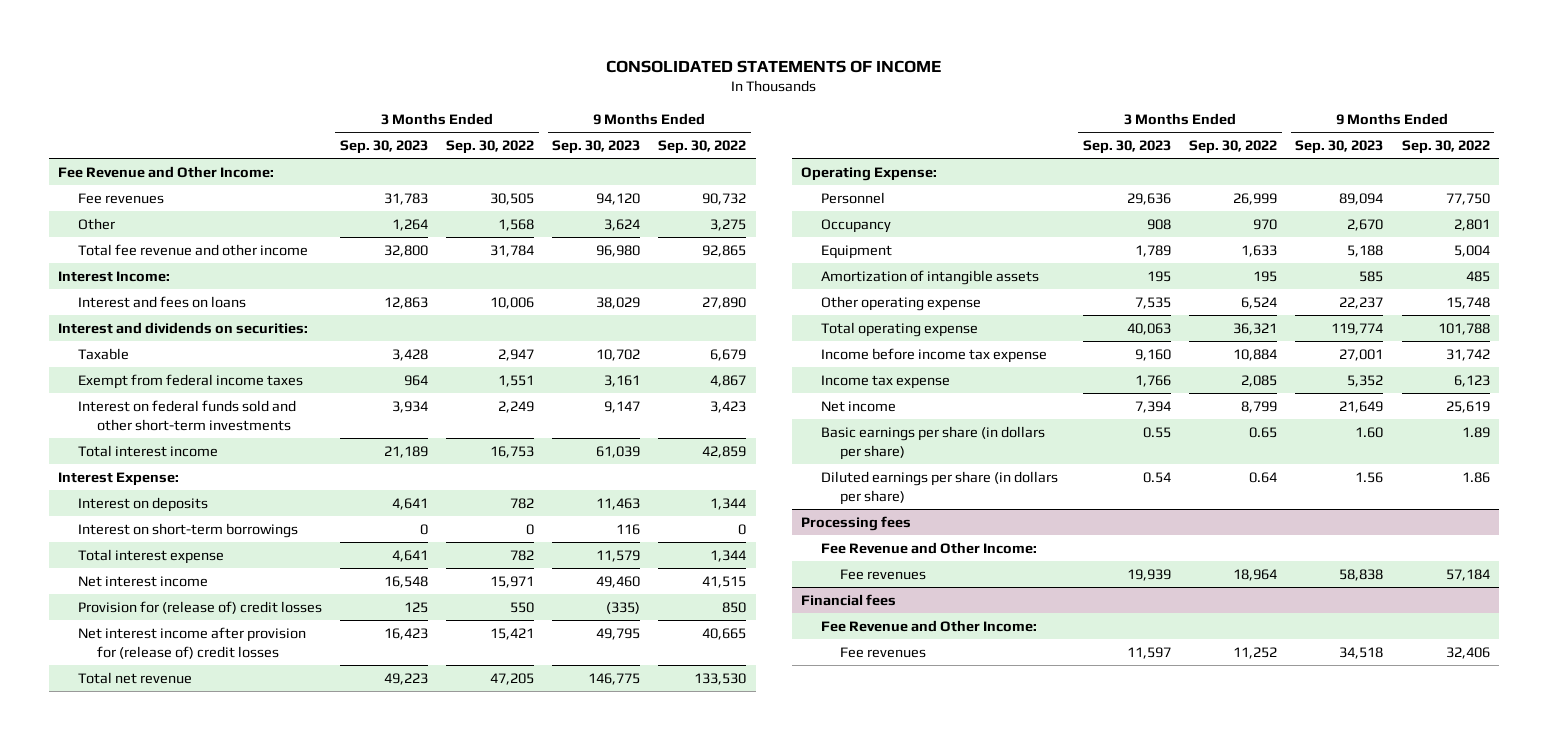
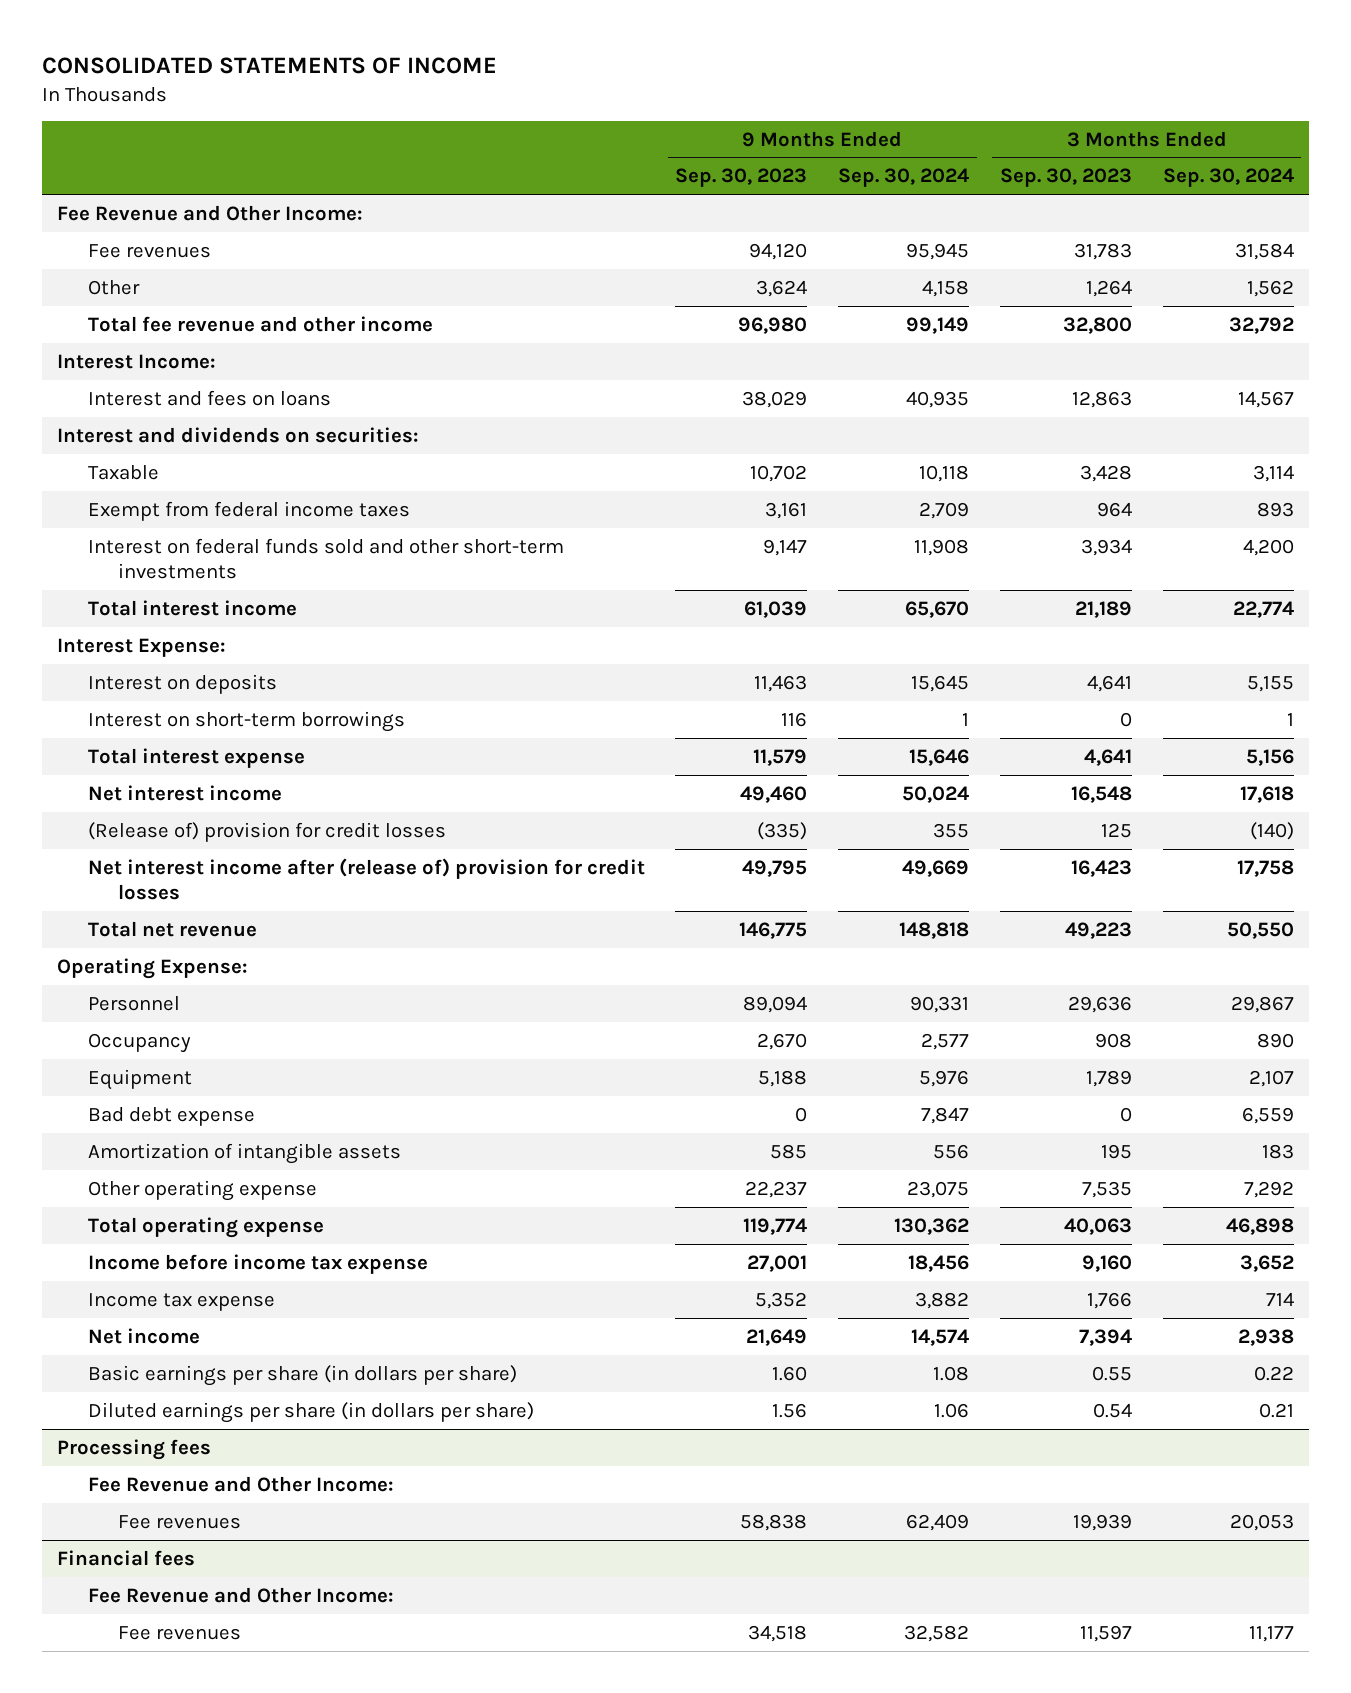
[446,139,535,154] Sep. 30, 2022 -> none
[658,139,747,154] Sep. 30, 2022 -> none
none -> [838,168,970,188] Sep. 30, 2024
none -> [1162,168,1294,188] Sep. 30, 2024
[77,600,322,614] Provision for (release of) credit losses -> [87,821,446,842] (Release of) provision for credit losses
[77,626,306,659] Net interest income after provision for (release of) credit losses -> [87,857,645,900] Net interest income after (release of) provision for credit losses
none -> [87,1106,255,1126] Bad debt expense

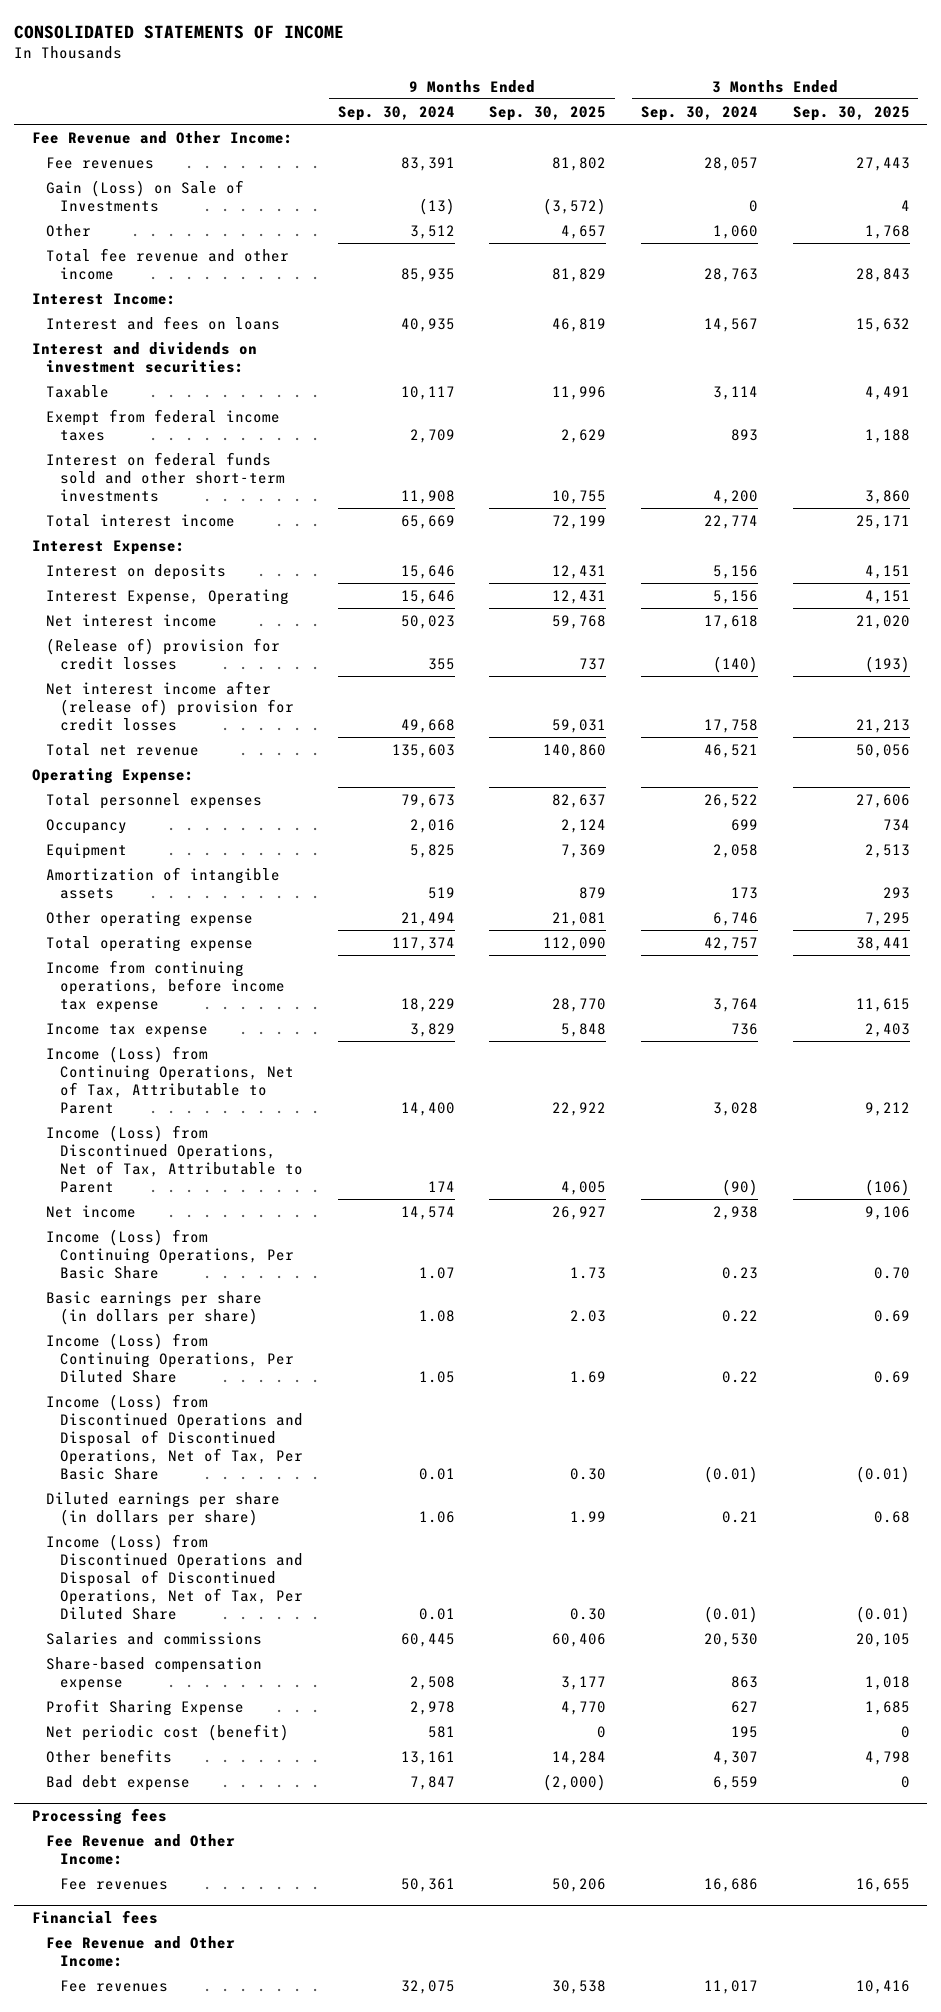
[675,168,808,188] Sep. 30, 2023 -> none
[999,168,1132,188] Sep. 30, 2023 -> none
none -> [489,105,607,121] Sep. 30, 2025
none -> [792,105,910,121] Sep. 30, 2025
[906,242,970,260] 95,945 -> [400,156,455,171] 83,391
[1234,242,1294,260] 31,584 -> [704,156,759,171] 28,057
none -> [45,179,244,213] Gain (Loss) on Sale of Investments
[922,279,970,297] 4,158 -> [409,224,455,239] 3,512
[1246,279,1294,297] 1,562 -> [713,224,759,239] 1,060
[906,316,970,334] 99,149 -> [400,268,455,283] 85,935
[1228,316,1294,334] 32,792 -> [704,268,759,283] 28,763
[57,426,420,443] Interest and dividends on securities: -> [31,341,257,374] Interest and dividends on investment securities:
[919,464,970,482] 10,118 -> [400,385,455,400] 10,117
[905,600,970,618] 65,670 -> [400,514,455,529] 65,669
[87,710,405,732] Interest on short-term borrowings -> none
[911,674,970,692] 15,645 -> [400,564,455,579] 15,646
[1246,675,1294,692] 5,155 -> [713,564,759,579] 5,156
[87,747,305,768] Total interest expense -> [45,588,289,605] Interest Expense, Operating
[902,785,970,803] 50,024 -> [400,614,455,629] 50,023
[902,859,970,877] 49,669 -> [400,719,455,734] 49,668
[899,921,970,939] 148,818 -> [391,743,455,758] 135,603
[1226,921,1294,939] 50,550 -> [704,743,759,758] 46,521
[87,995,180,1011] Personnel -> [45,792,262,809] Total personnel expenses
[910,995,970,1013] 90,331 -> [400,793,455,808] 79,673
[1230,995,1294,1013] 29,867 -> [704,793,759,808] 26,522
[921,1032,970,1050] 2,577 -> [409,818,455,833] 2,016
[1256,1032,1294,1048] 890 -> [731,818,759,831] 699
[919,1069,970,1087] 5,976 -> [409,843,455,858] 5,825
[1248,1069,1294,1087] 2,107 -> [713,843,759,858] 2,058
[933,1143,970,1159] 556 -> [427,887,455,900] 519
[1261,1143,1294,1159] 183 -> [731,887,759,900] 173
[907,1180,970,1198] 23,075 -> [400,911,455,926] 21,494
[1243,1180,1294,1198] 7,292 -> [713,911,759,926] 6,746
[894,1217,970,1235] 130,362 -> [391,936,455,951] 117,374
[1225,1217,1294,1235] 46,898 -> [704,936,759,951] 42,757
[87,1253,428,1274] Income before income tax expense -> [45,959,286,1014] Income from continuing operations, before income tax expense
[908,1254,970,1272] 18,456 -> [400,998,455,1013] 18,229
[1239,1254,1294,1272] 3,652 -> [713,998,759,1013] 3,764
[915,1291,970,1309] 3,882 -> [409,1022,455,1037] 3,829
[1265,1291,1294,1306] 714 -> [731,1022,759,1035] 736
none -> [45,1045,295,1115] Income (Loss) from Continuing Operations, Net of Tax, Attributable to Parent
none -> [45,1124,304,1194] Income (Loss) from Discontinued Operations, Net of Tax, Attributable to Parent
none -> [45,1228,295,1280] Income (Loss) from Continuing Operations, Per Basic Share
none -> [45,1332,295,1384] Income (Loss) from Continuing Operations, Per Diluted Share
none -> [45,1393,304,1481] Income (Loss) from Discontinued Operations and Disposal of Discontinued Operations, Net of Tax, Per Basic Share
none -> [45,1533,304,1621] Income (Loss) from Discontinued Operations and Disposal of Discontinued Operations, Net of Tax, Per Diluted Share
none -> [45,1631,262,1645] Salaries and commissions
none -> [45,1656,262,1692] Share-based compensation expense
none -> [45,1698,244,1716] Profit Sharing Expense
none -> [45,1723,289,1741] Net periodic cost (benefit)
none -> [45,1748,172,1763] Other benefits
[87,1106,255,1126] Bad debt expense -> [45,1774,190,1791] Bad debt expense
[906,1513,970,1531] 62,409 -> [400,1877,455,1892] 50,361
[1229,1513,1294,1531] 20,053 -> [704,1877,759,1892] 16,686
[904,1624,970,1642] 32,582 -> [400,1979,455,1994] 32,075
[1248,1625,1294,1642] 11,177 -> [704,1979,759,1994] 11,017

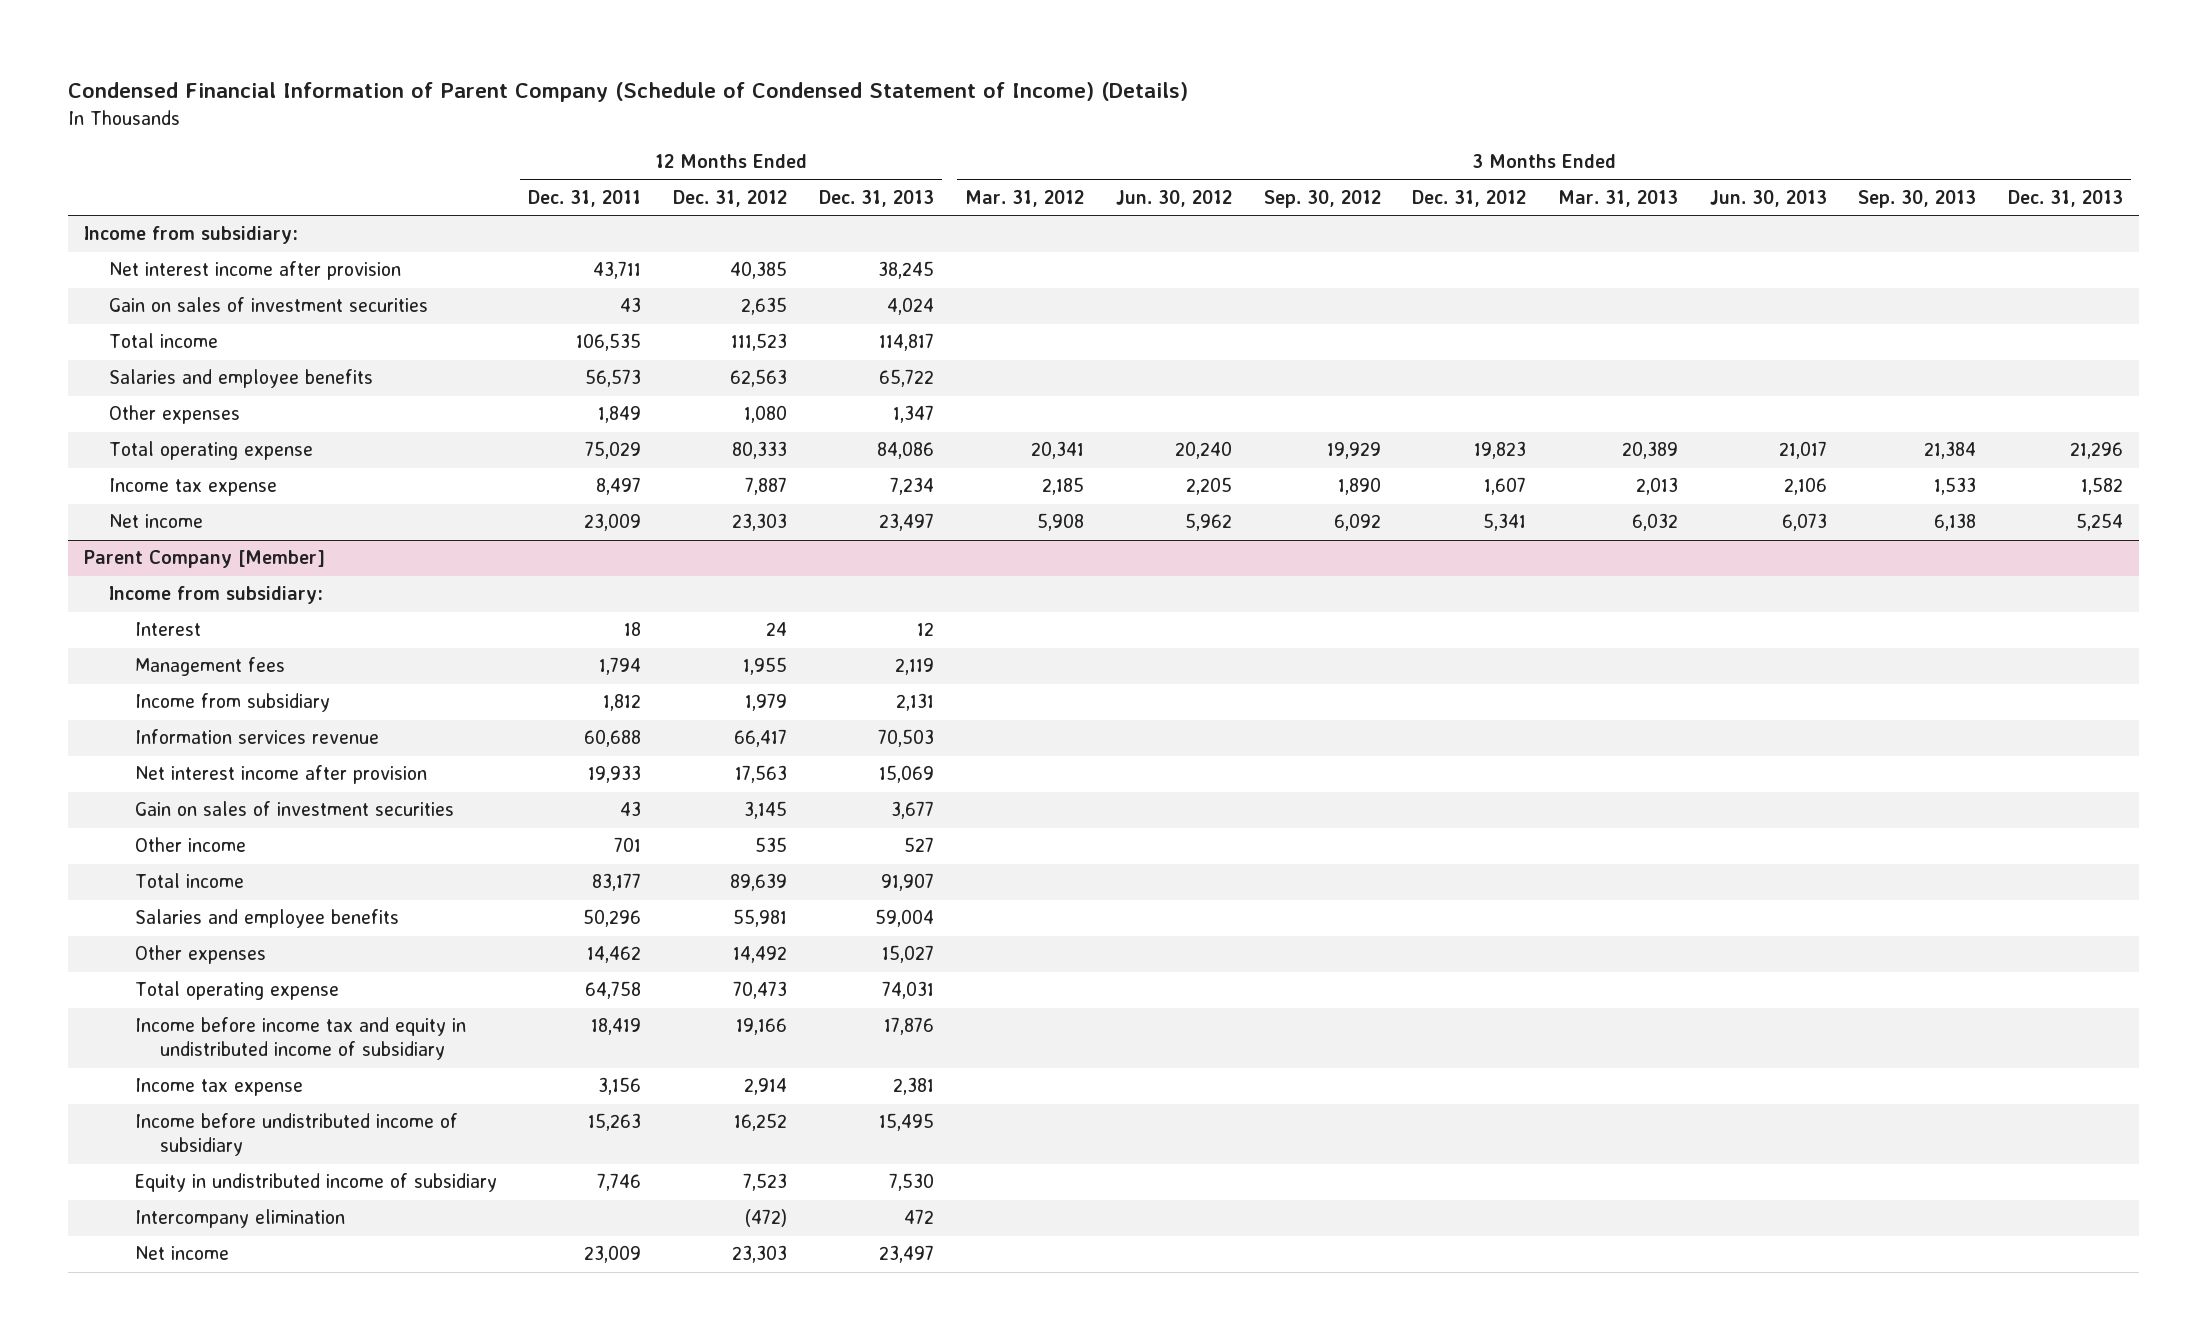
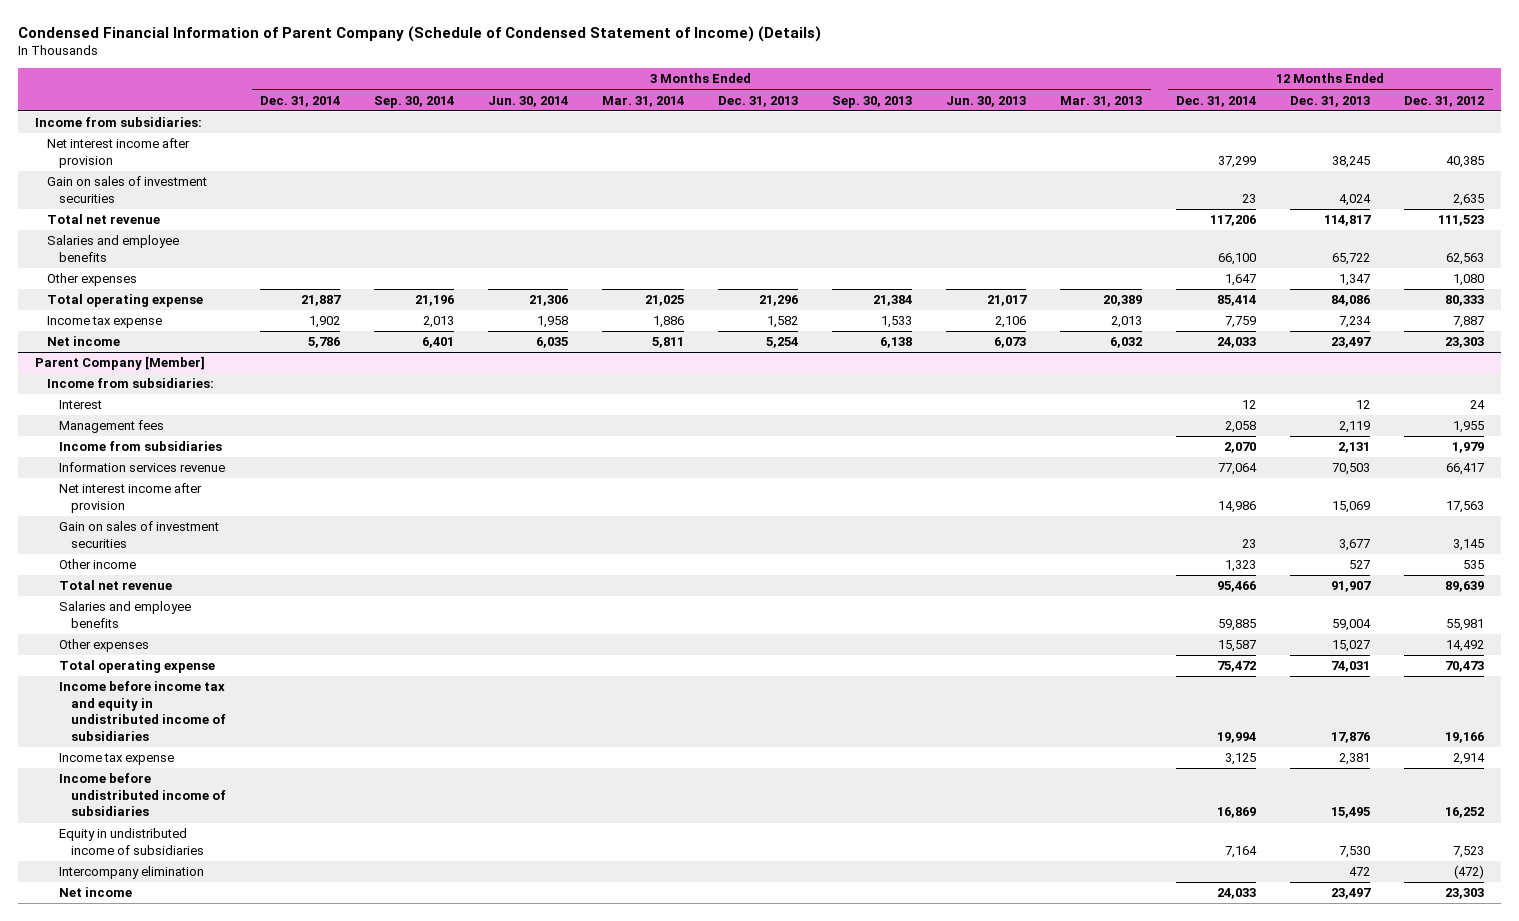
[528,190,642,208] Dec. 31, 2011 -> none
[965,190,1085,208] Mar. 31, 2012 -> none
[1116,190,1233,208] Jun. 30, 2012 -> none
[1263,190,1381,209] Sep. 30, 2012 -> none
[1412,190,1527,208] Dec. 31, 2012 -> none
none -> [260,95,341,107] Dec. 31, 2014
none -> [374,95,455,108] Sep. 30, 2014
none -> [488,95,569,107] Jun. 30, 2014
none -> [602,95,685,107] Mar. 31, 2014
none -> [1176,95,1257,107] Dec. 31, 2014
[83,226,298,245] Income from subsidiary: -> [34,117,202,128] Income from subsidiaries:
[109,333,219,349] Total income -> [46,214,160,225] Total net revenue
[109,586,324,605] Income from subsidiary: -> [46,378,214,389] Income from subsidiaries:
[134,693,330,713] Income from subsidiary -> [58,441,222,452] Income from subsidiaries
[134,873,244,889] Total income -> [58,580,172,591] Total net revenue
[134,1017,466,1061] Income before income tax and equity in undistributed income of subsidiary -> [58,681,227,741] Income before income tax and equity in undistributed income of subsidiaries
[134,1113,458,1157] Income before undistributed income of subsidiary -> [58,773,227,817] Income before undistributed income of subsidiaries
[134,1173,497,1193] Equity in undistributed income of subsidiary -> [58,828,205,855] Equity in undistributed income of subsidiaries

